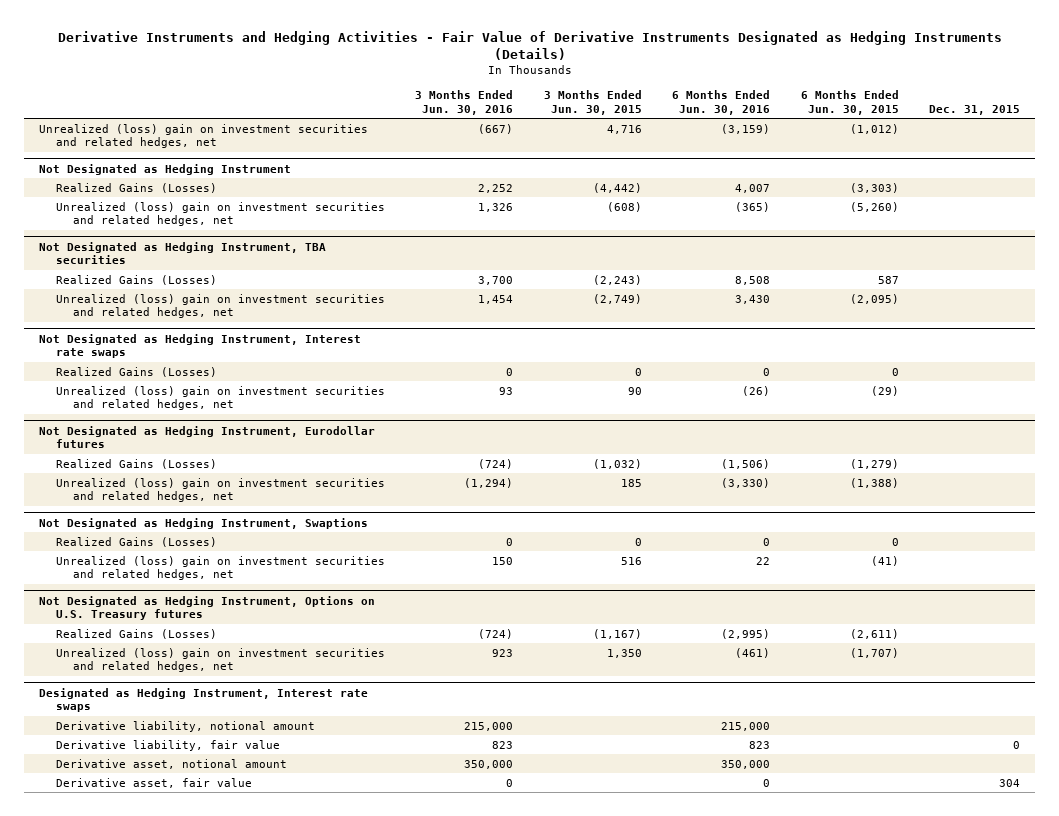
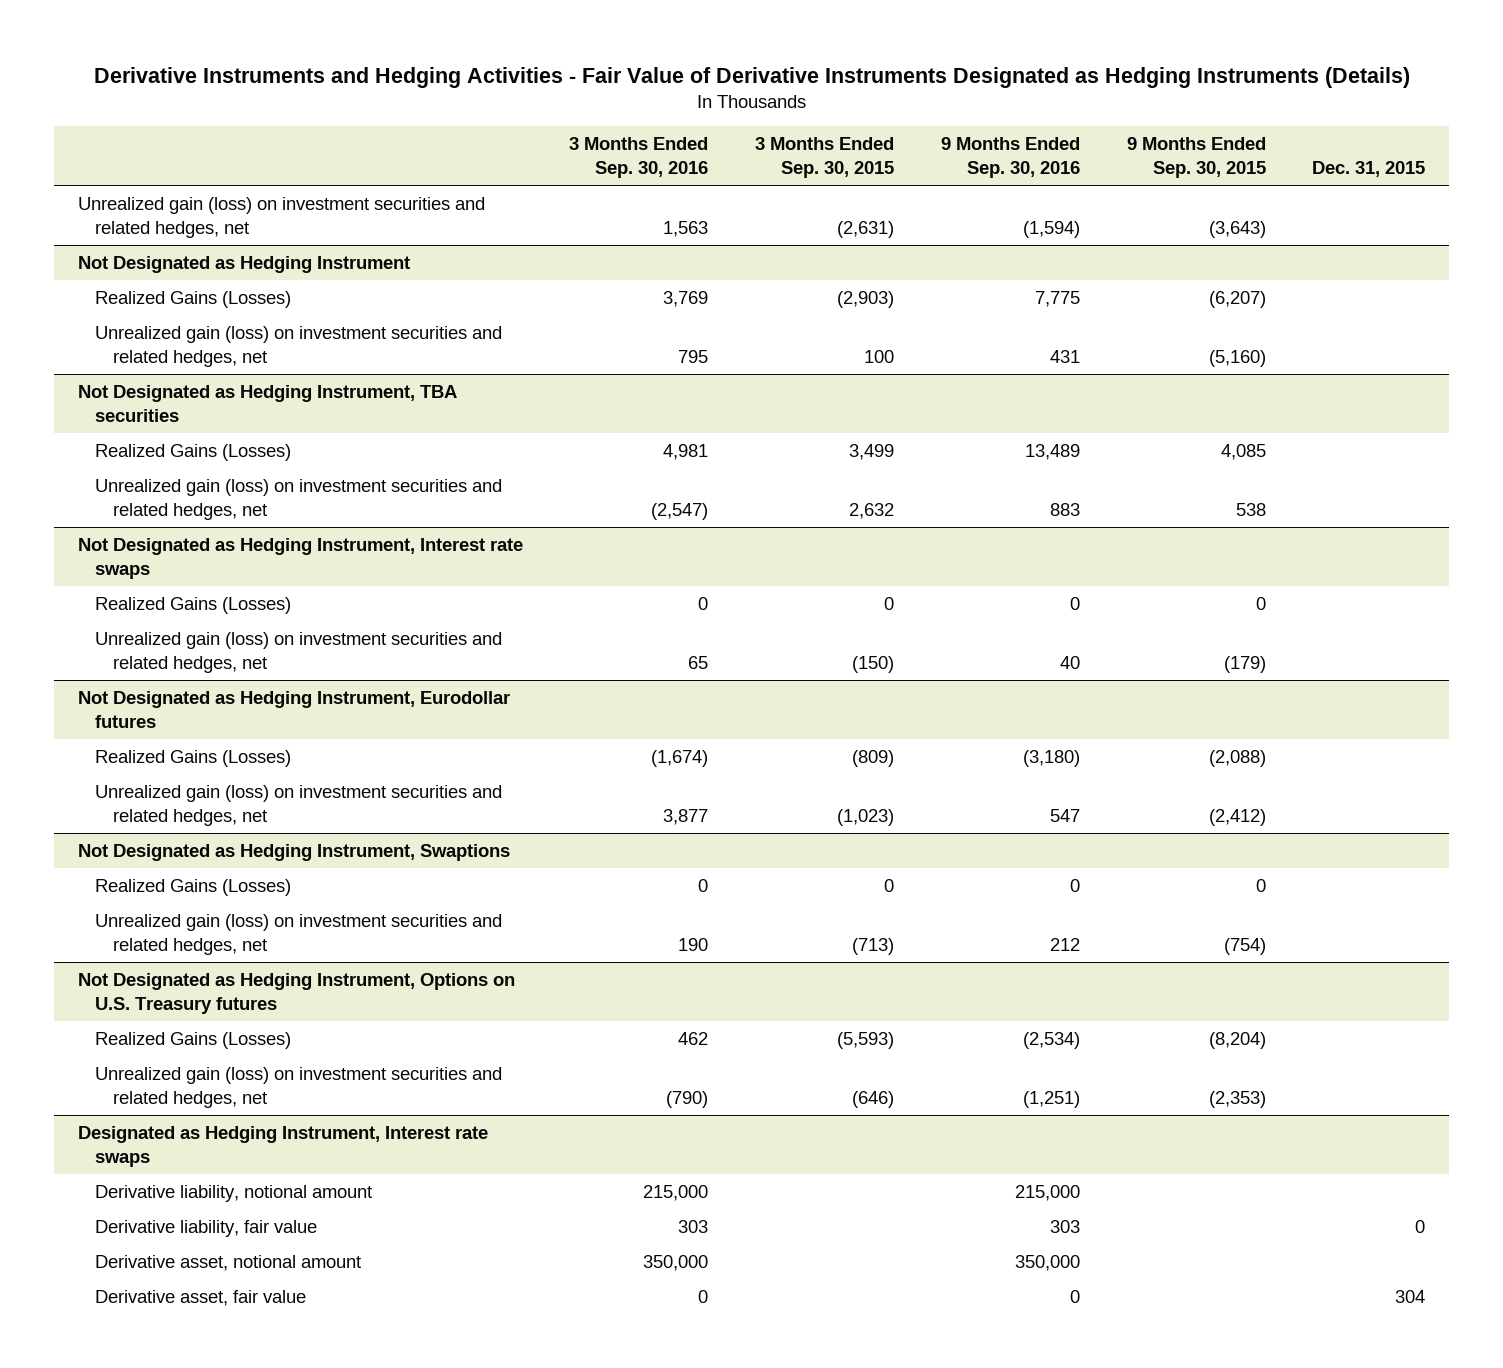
[415,89,514,115] 3 Months Ended Jun. 30, 2016 -> none
[543,89,642,115] 3 Months Ended Jun. 30, 2015 -> none
[672,89,771,115] 6 Months Ended Jun. 30, 2016 -> none
[800,89,899,115] 6 Months Ended Jun. 30, 2015 -> none
none -> [569,137,709,178] 3 Months Ended Sep. 30, 2016
none -> [755,137,895,178] 3 Months Ended Sep. 30, 2015
none -> [940,137,1080,178] 9 Months Ended Sep. 30, 2016
none -> [1126,137,1266,178] 9 Months Ended Sep. 30, 2015
[39,123,369,149] Unrealized (loss) gain on investment securities and related hedges, net -> [77,196,485,238] Unrealized gain (loss) on investment securities and related hedges, net
[56,201,386,227] Unrealized (loss) gain on investment securities and related hedges, net -> [95,325,503,367] Unrealized gain (loss) on investment securities and related hedges, net
[56,293,386,319] Unrealized (loss) gain on investment securities and related hedges, net -> [95,478,503,520] Unrealized gain (loss) on investment securities and related hedges, net
[56,385,386,411] Unrealized (loss) gain on investment securities and related hedges, net -> [95,631,503,673] Unrealized gain (loss) on investment securities and related hedges, net
[56,477,386,503] Unrealized (loss) gain on investment securities and related hedges, net -> [95,784,503,826] Unrealized gain (loss) on investment securities and related hedges, net
[56,555,386,581] Unrealized (loss) gain on investment securities and related hedges, net -> [95,913,503,955] Unrealized gain (loss) on investment securities and related hedges, net
[56,647,386,673] Unrealized (loss) gain on investment securities and related hedges, net -> [95,1066,503,1108] Unrealized gain (loss) on investment securities and related hedges, net

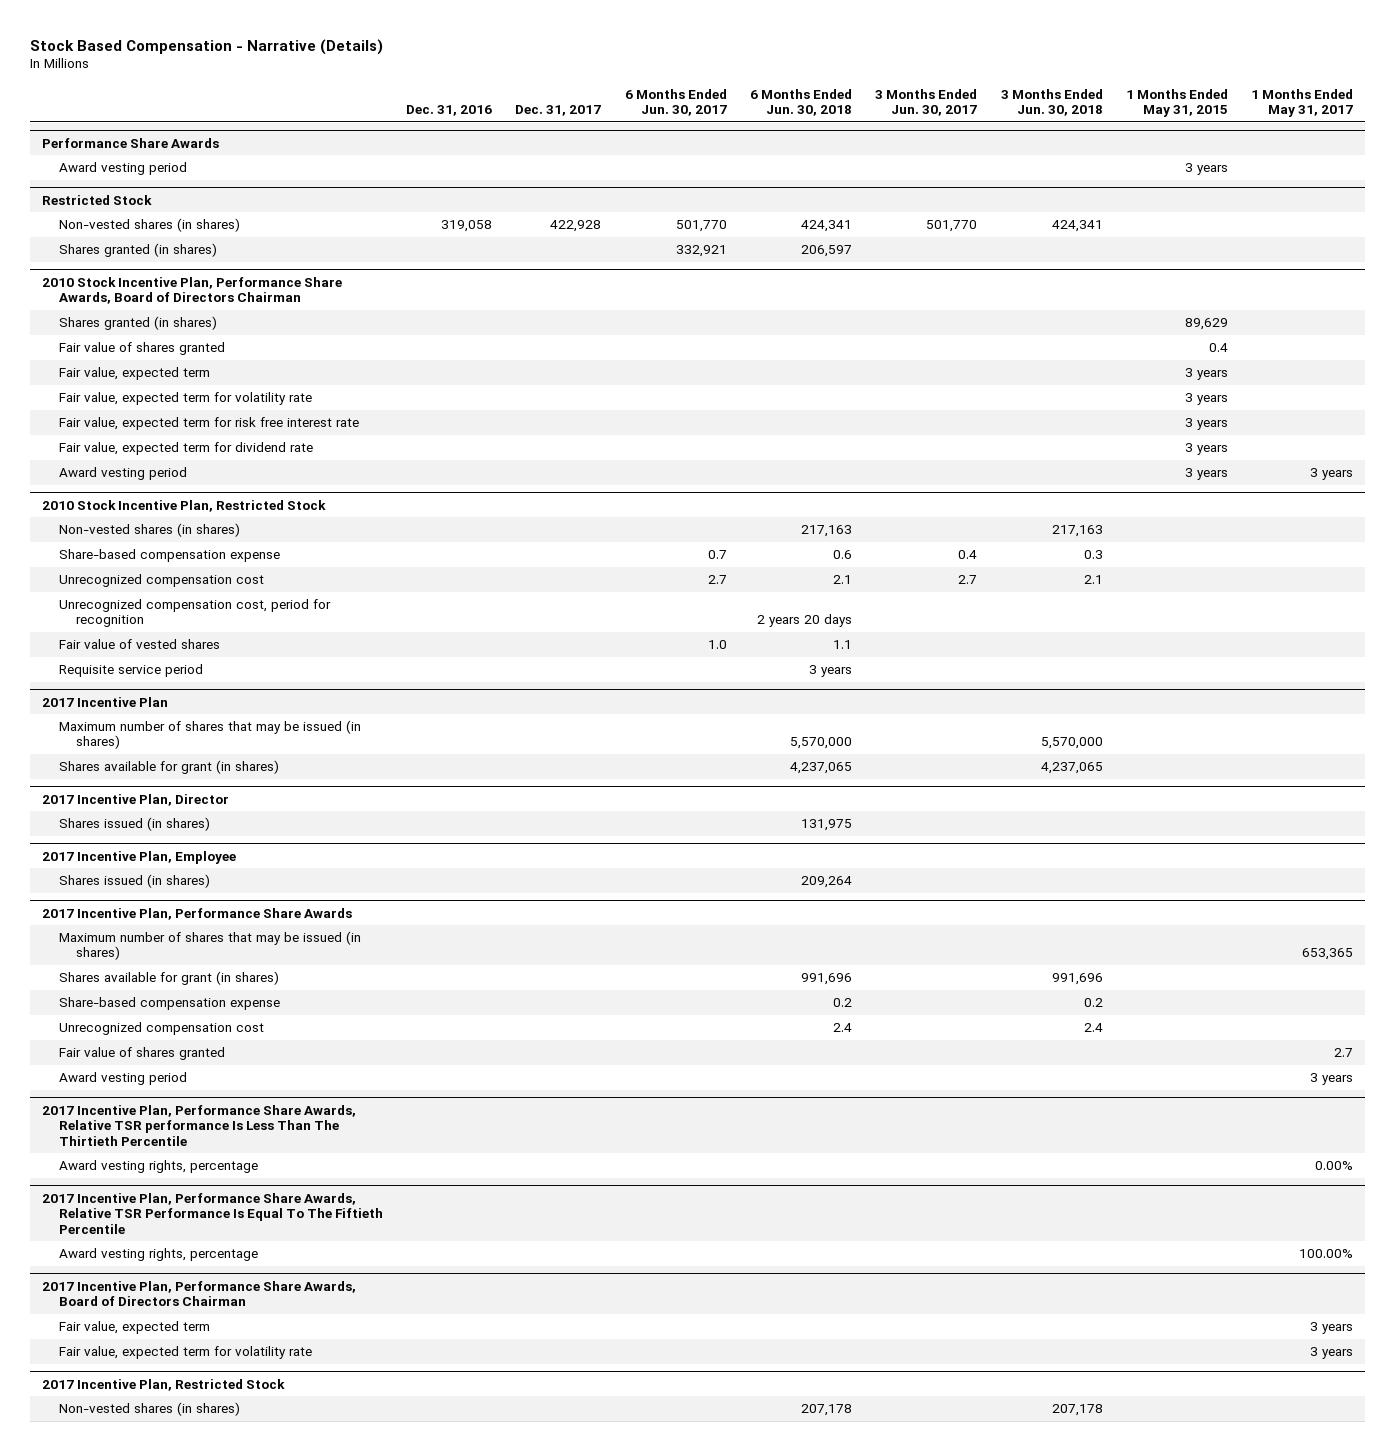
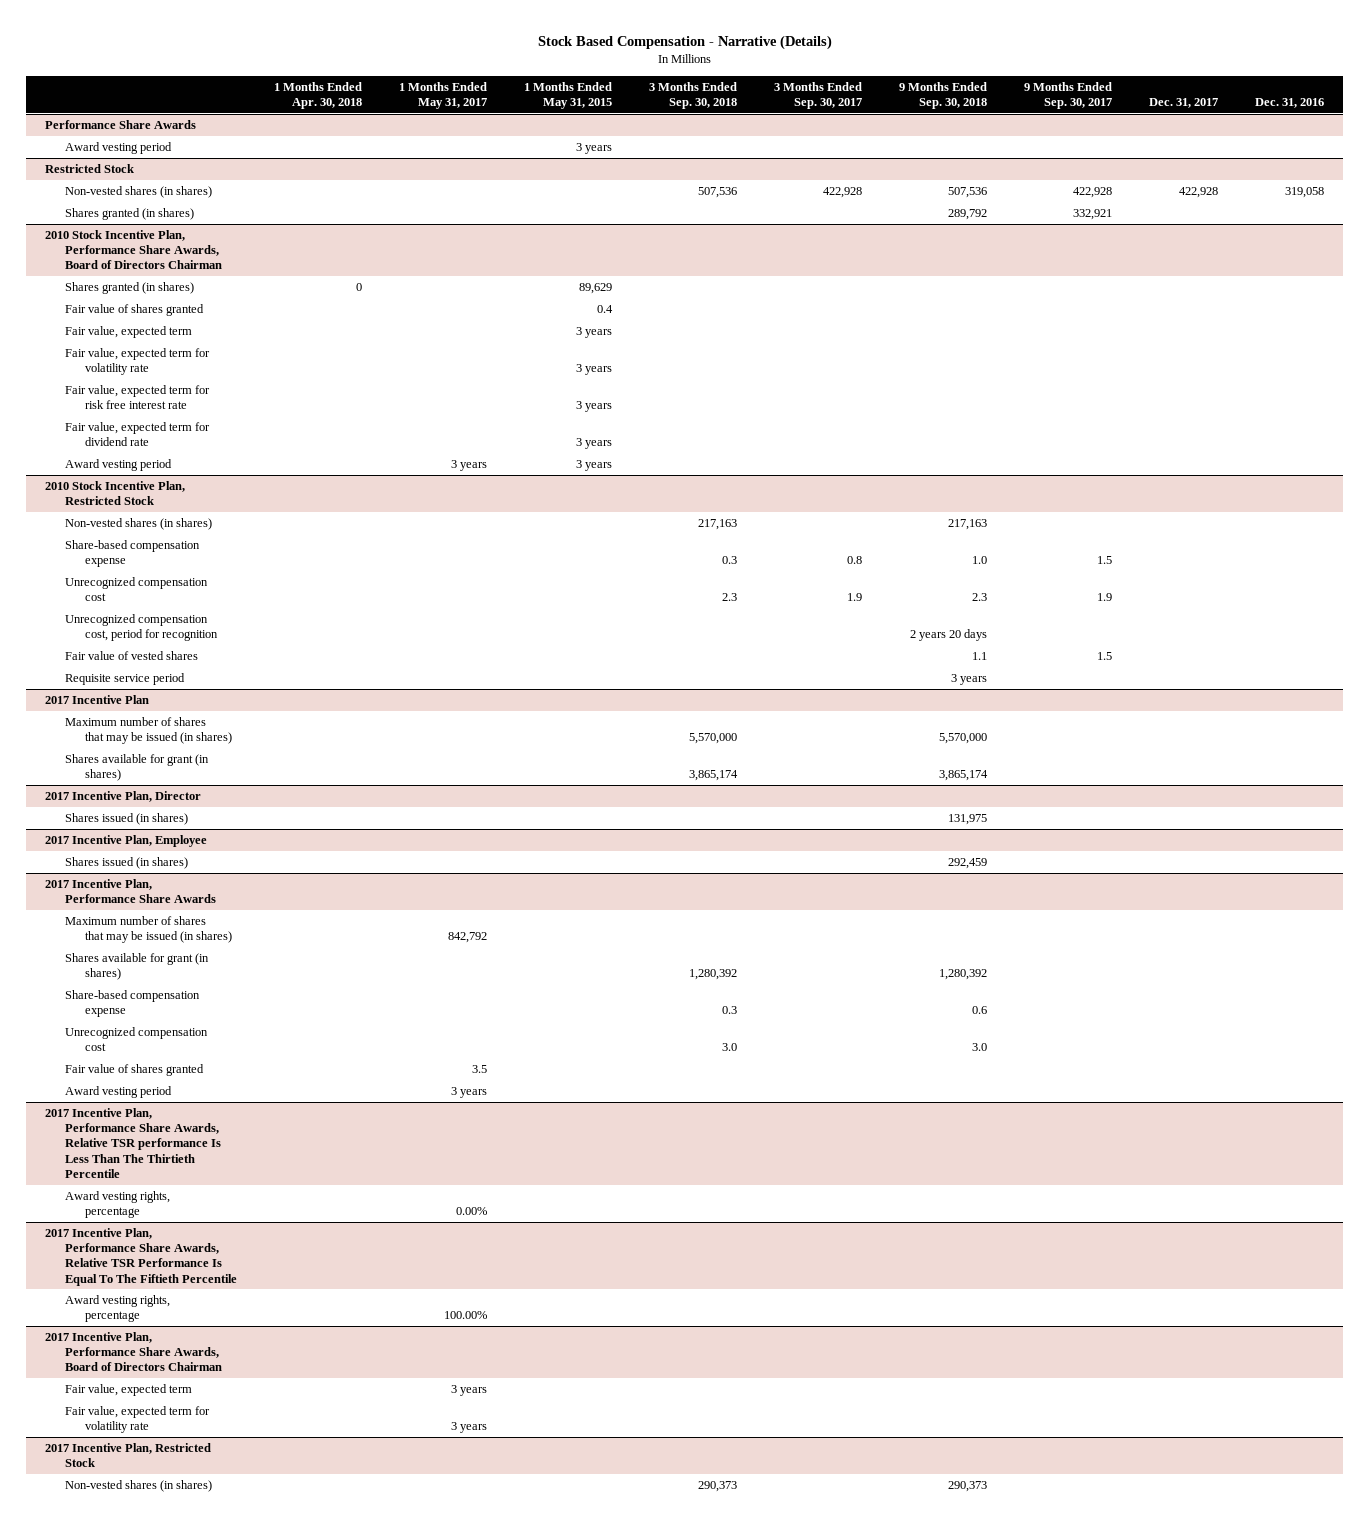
[624,88,727,117] 6 Months Ended Jun. 30, 2017 -> none
[749,88,852,117] 6 Months Ended Jun. 30, 2018 -> none
[875,88,978,117] 3 Months Ended Jun. 30, 2017 -> none
[1000,88,1103,117] 3 Months Ended Jun. 30, 2018 -> none
none -> [273,81,362,110] 1 Months Ended Apr. 30, 2018
none -> [649,81,738,110] 3 Months Ended Sep. 30, 2018
none -> [774,81,863,110] 3 Months Ended Sep. 30, 2017
none -> [899,81,988,110] 9 Months Ended Sep. 30, 2018
none -> [1024,81,1113,110] 9 Months Ended Sep. 30, 2017
[1302,948,1354,961] 653,365 -> [448,932,488,944] 842,792
[1334,1047,1354,1057] 2.7 -> [472,1064,488,1073] 3.5

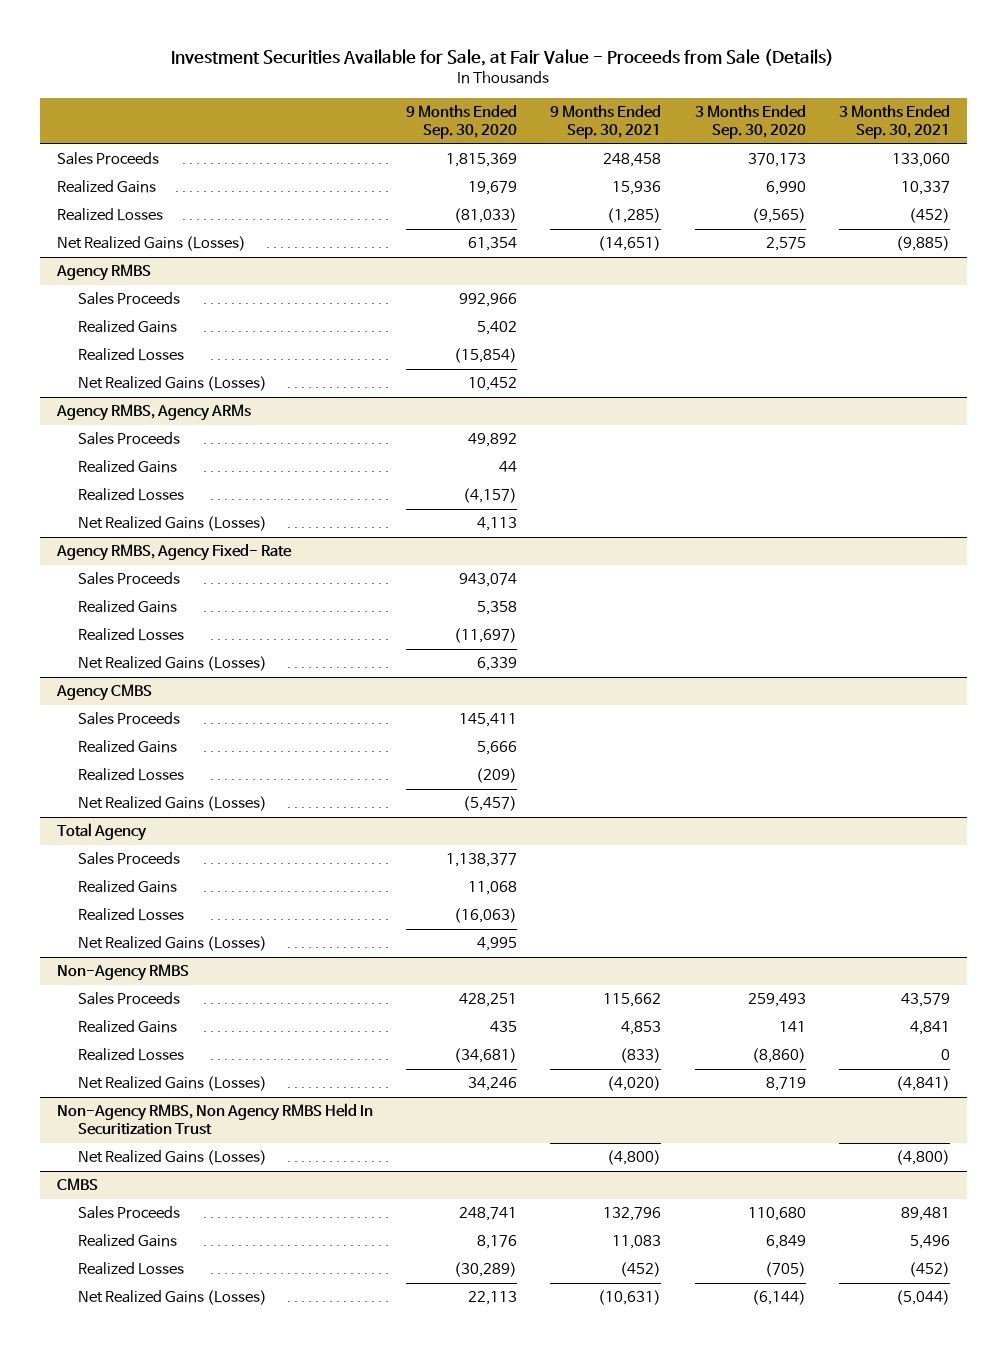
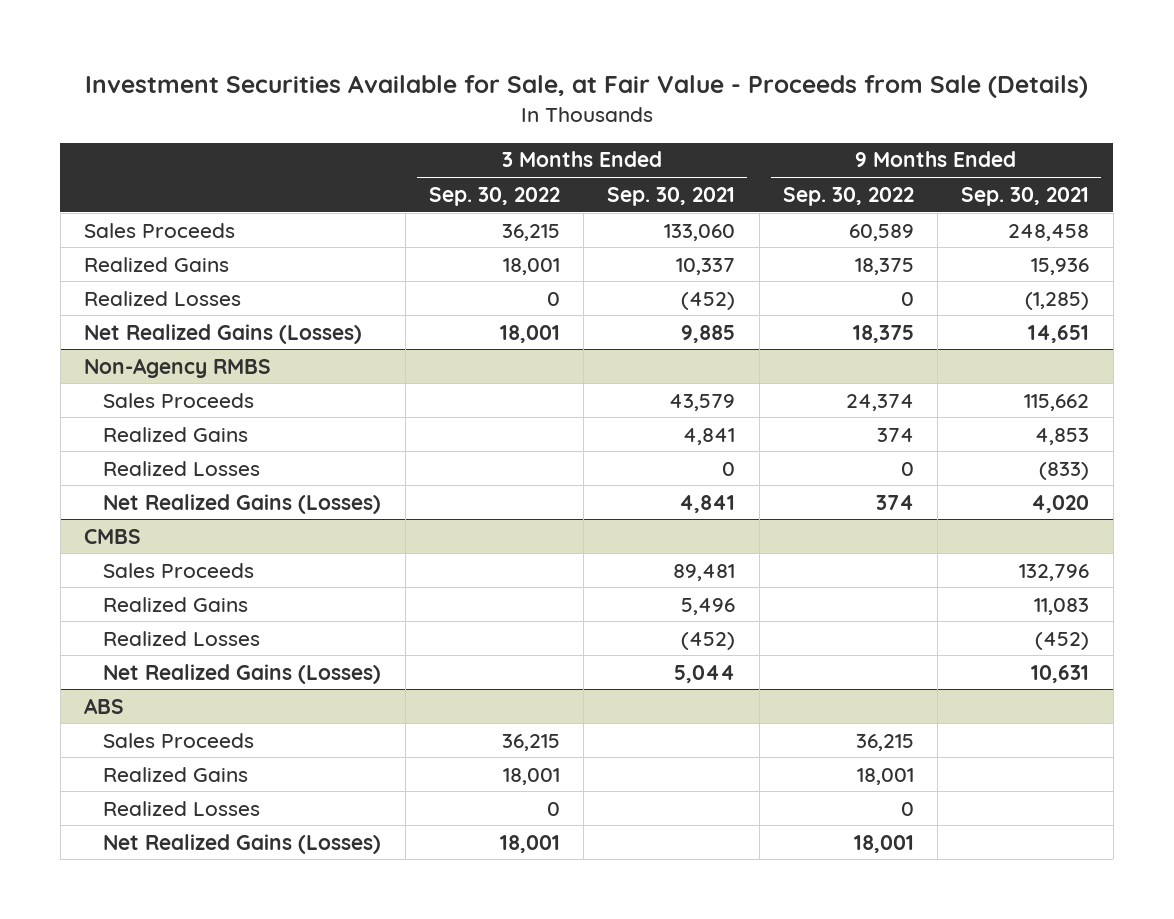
[406,104,518,139] 9 Months Ended Sep. 30, 2020 -> none
[694,104,806,139] 3 Months Ended Sep. 30, 2020 -> none
none -> [428,186,560,206] Sep. 30, 2022
none -> [782,186,914,206] Sep. 30, 2022
[55,264,151,282] Agency RMBS -> none
[78,292,181,306] Sales Proceeds -> none
[78,320,178,334] Realized Gains -> none
[78,348,185,362] Realized Losses -> none
[78,376,268,392] Net Realized Gains (Losses) -> none
[55,404,251,422] Agency RMBS, Agency ARMs -> none
[78,432,181,446] Sales Proceeds -> none
[78,460,178,474] Realized Gains -> none
[78,488,185,502] Realized Losses -> none
[78,516,268,532] Net Realized Gains (Losses) -> none
[55,544,292,562] Agency RMBS, Agency Fixed- Rate -> none
[78,572,181,586] Sales Proceeds -> none
[78,600,178,614] Realized Gains -> none
[78,628,185,642] Realized Losses -> none
[78,656,268,672] Net Realized Gains (Losses) -> none
[55,684,152,702] Agency CMBS -> none
[78,712,181,726] Sales Proceeds -> none
[78,740,178,754] Realized Gains -> none
[78,768,185,782] Realized Losses -> none
[78,796,268,812] Net Realized Gains (Losses) -> none
[56,823,147,842] Total Agency -> none
[78,852,181,866] Sales Proceeds -> none
[78,880,178,894] Realized Gains -> none
[78,908,185,922] Realized Losses -> none
[78,936,268,952] Net Realized Gains (Losses) -> none
[598,236,662,252] (14,651) -> [1028,324,1090,343] 14,651
[896,236,951,252] (9,885) -> [681,324,736,343] 9,885
[56,1103,373,1136] Non-Agency RMBS, Non Agency RMBS Held In Securitization Trust -> none
[78,1150,268,1166] Net Realized Gains (Losses) -> none
[607,1076,662,1092] (4,020) -> [1031,494,1090,513] 4,020
[896,1076,951,1092] (4,841) -> [679,494,736,513] 4,841
[598,1290,662,1306] (10,631) -> [1031,664,1090,683] 10,631
[896,1290,951,1306] (5,044) -> [674,664,736,683] 5,044
none -> [84,697,125,714] ABS
none -> [103,732,255,748] Sales Proceeds
none -> [103,766,249,782] Realized Gains
none -> [103,800,261,816] Realized Losses
none -> [103,833,382,854] Net Realized Gains (Losses)

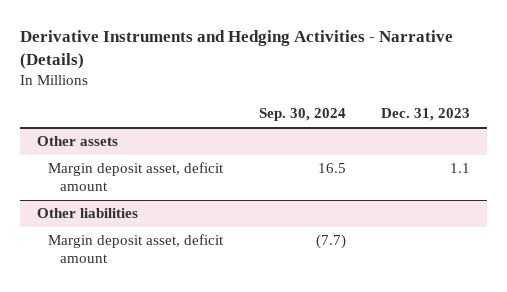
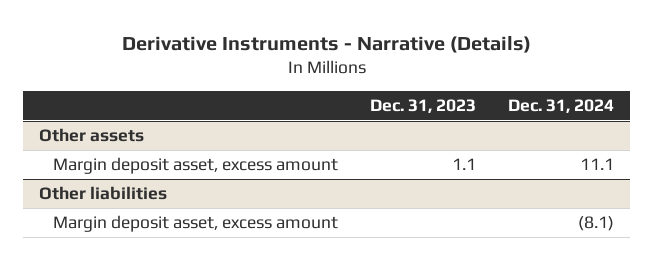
[19,30,453,70] Derivative Instruments and Hedging Activities - Narrative (Details) -> [121,35,531,53] Derivative Instruments - Narrative (Details)
[258,108,346,122] Sep. 30, 2024 -> none
none -> [508,98,615,113] Dec. 31, 2024
[48,162,225,192] Margin deposit asset, deficit amount -> [53,157,339,175] Margin deposit asset, excess amount
[48,234,225,264] Margin deposit asset, deficit amount -> [53,215,339,233] Margin deposit asset, excess amount

